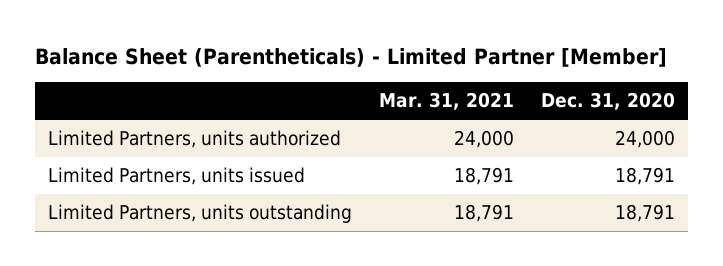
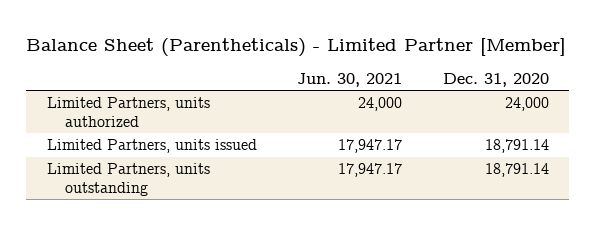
[378,92,514,111] Mar. 31, 2021 -> none
none -> [297,72,403,87] Jun. 30, 2021
[614,167,675,186] 18,791 -> [484,139,549,154] 18,791.14
[614,204,675,223] 18,791 -> [484,163,549,178] 18,791.14

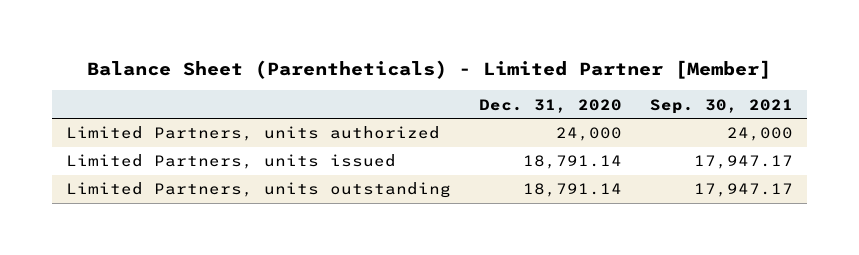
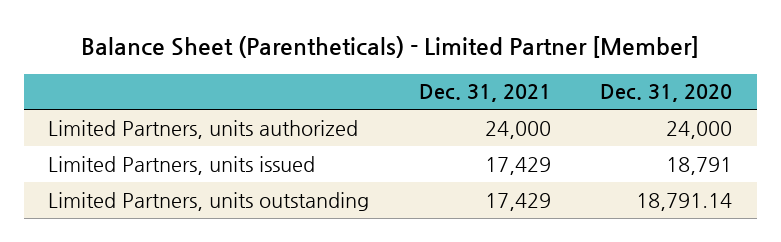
[650,98,794,114] Sep. 30, 2021 -> none
none -> [418,84,551,103] Dec. 31, 2021
[522,155,622,170] 18,791.14 -> [666,156,733,175] 18,791

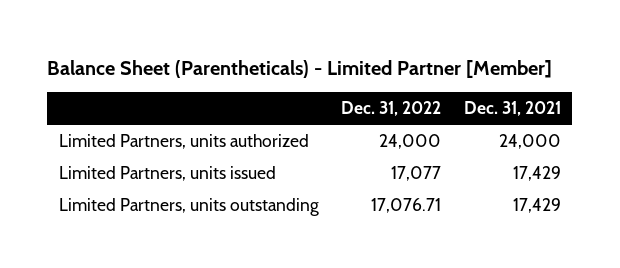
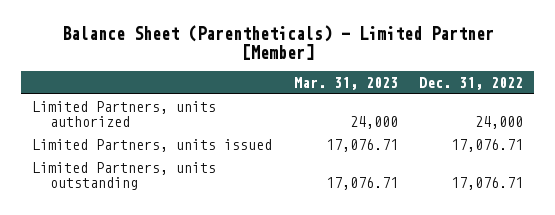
[463,101,561,117] Dec. 31, 2021 -> none
none -> [293,76,398,90] Mar. 31, 2023
[391,166,442,182] 17,077 -> [451,139,524,153] 17,076.71

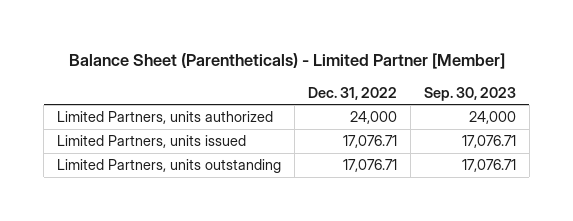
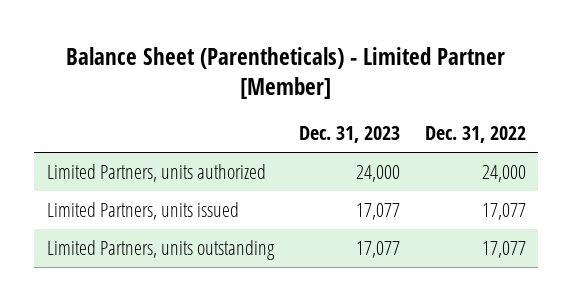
[423,86,516,101] Sep. 30, 2023 -> none
none -> [298,126,400,144] Dec. 31, 2023
[343,135,398,149] 17,076.71 -> [481,202,526,220] 17,077
[343,159,398,173] 17,076.71 -> [481,240,526,258] 17,077

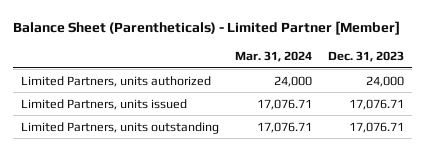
[424,126,526,144] Dec. 31, 2022 -> none
none -> [235,51,313,63] Mar. 31, 2024
[355,202,400,220] 17,077 -> [349,98,405,110] 17,076.71
[355,240,400,258] 17,077 -> [349,121,405,133] 17,076.71

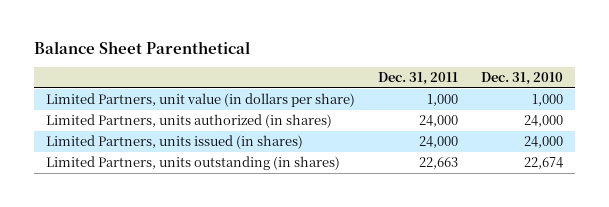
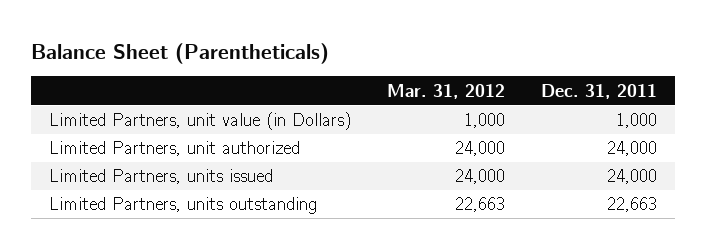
[34,41,251,55] Balance Sheet Parenthetical -> [30,42,329,64] Balance Sheet (Parentheticals)
[481,72,564,86] Dec. 31, 2010 -> none
none -> [387,83,506,99] Mar. 31, 2012
[45,92,355,107] Limited Partners, unit value (in dollars per share) -> [48,112,351,131] Limited Partners, unit value (in Dollars)
[45,113,332,128] Limited Partners, units authorized (in shares) -> [48,141,300,157] Limited Partners, unit authorized
[45,134,303,149] Limited Partners, units issued (in shares) -> [48,169,273,185] Limited Partners, units issued
[45,155,340,170] Limited Partners, units outstanding (in shares) -> [48,197,317,215] Limited Partners, units outstanding

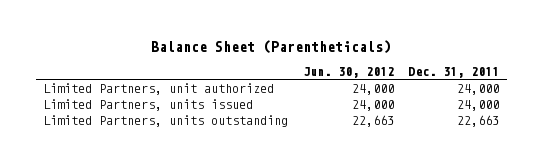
[387,83,506,99] Mar. 31, 2012 -> none
none -> [302,66,394,78] Jun. 30, 2012
[48,112,351,131] Limited Partners, unit value (in Dollars) -> none

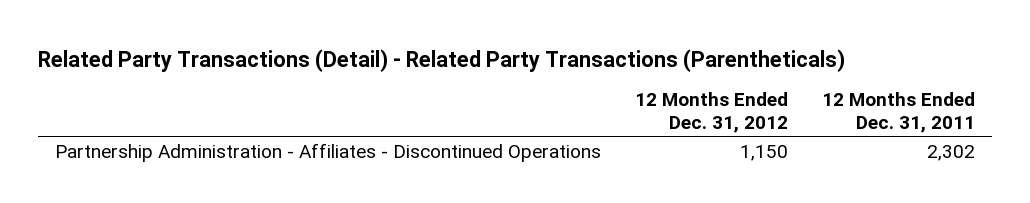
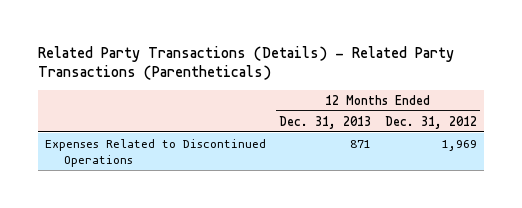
[37,48,845,72] Related Party Transactions (Detail) - Related Party Transactions (Parentheticals) -> [38,45,455,81] Related Party Transactions (Details) - Related Party Transactions (Parentheticals)
[821,92,975,134] 12 Months Ended Dec. 31, 2011 -> none
none -> [279,115,372,129] Dec. 31, 2013
[54,142,601,162] Partnership Administration - Affiliates - Discontinued Operations -> [45,138,267,167] Expenses Related to Discontinued Operations
[739,144,788,161] 1,150 -> [441,139,477,151] 1,969

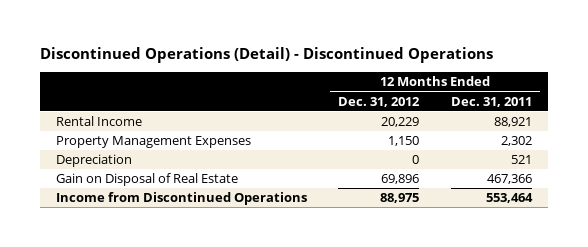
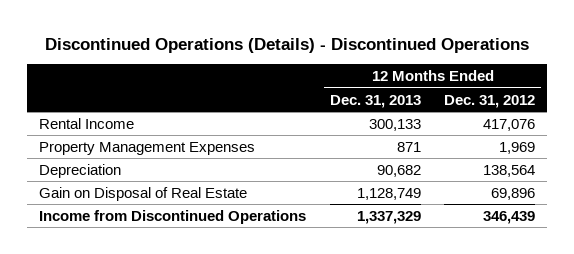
[39,47,493,64] Discontinued Operations (Detail) - Discontinued Operations -> [45,37,530,53] Discontinued Operations (Details) - Discontinued Operations
[451,96,533,107] Dec. 31, 2011 -> none
none -> [329,94,421,108] Dec. 31, 2013
[381,117,420,128] 20,229 -> [483,118,536,131] 417,076
[388,136,420,147] 1,150 -> [499,141,536,154] 1,969
[412,155,420,165] 0 -> [483,164,536,177] 138,564
[380,193,420,204] 88,975 -> [483,210,536,224] 346,439

